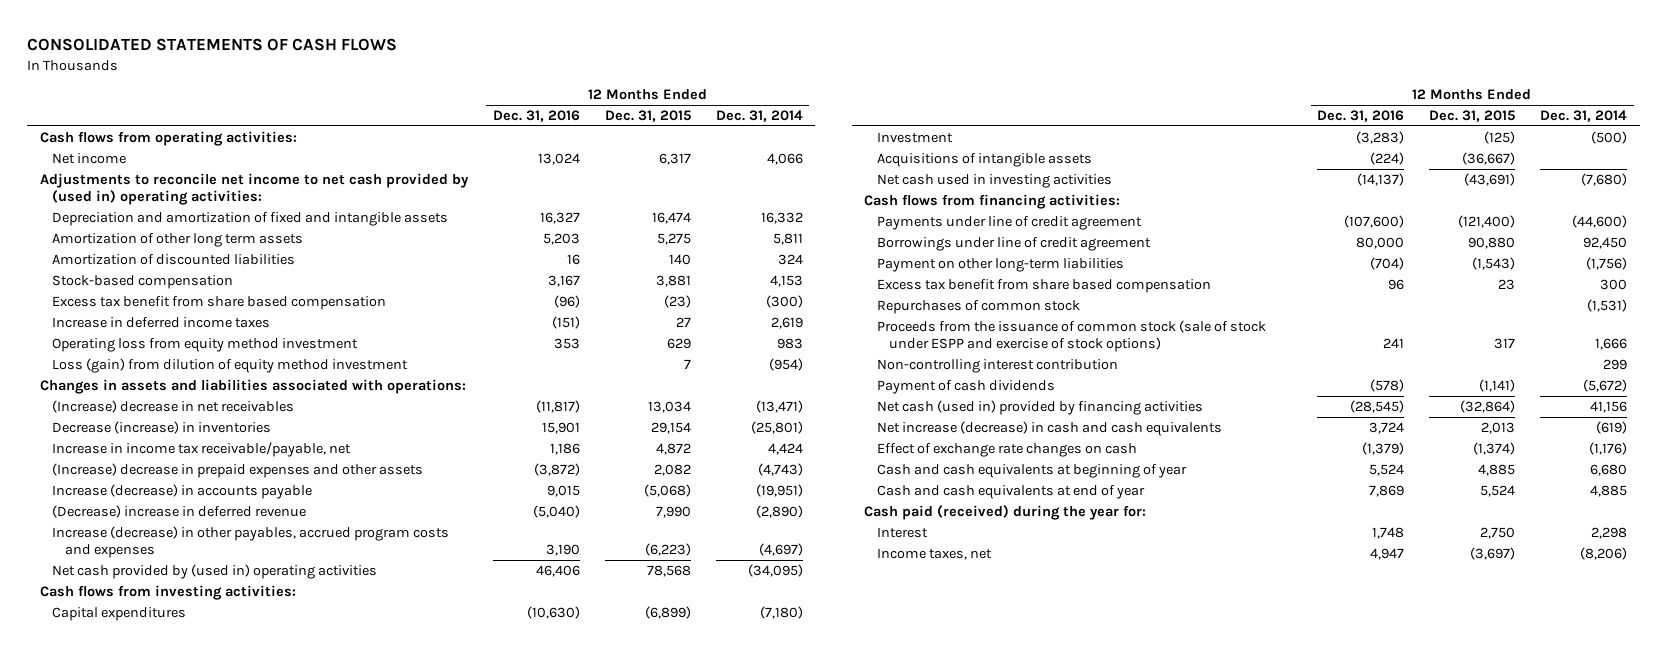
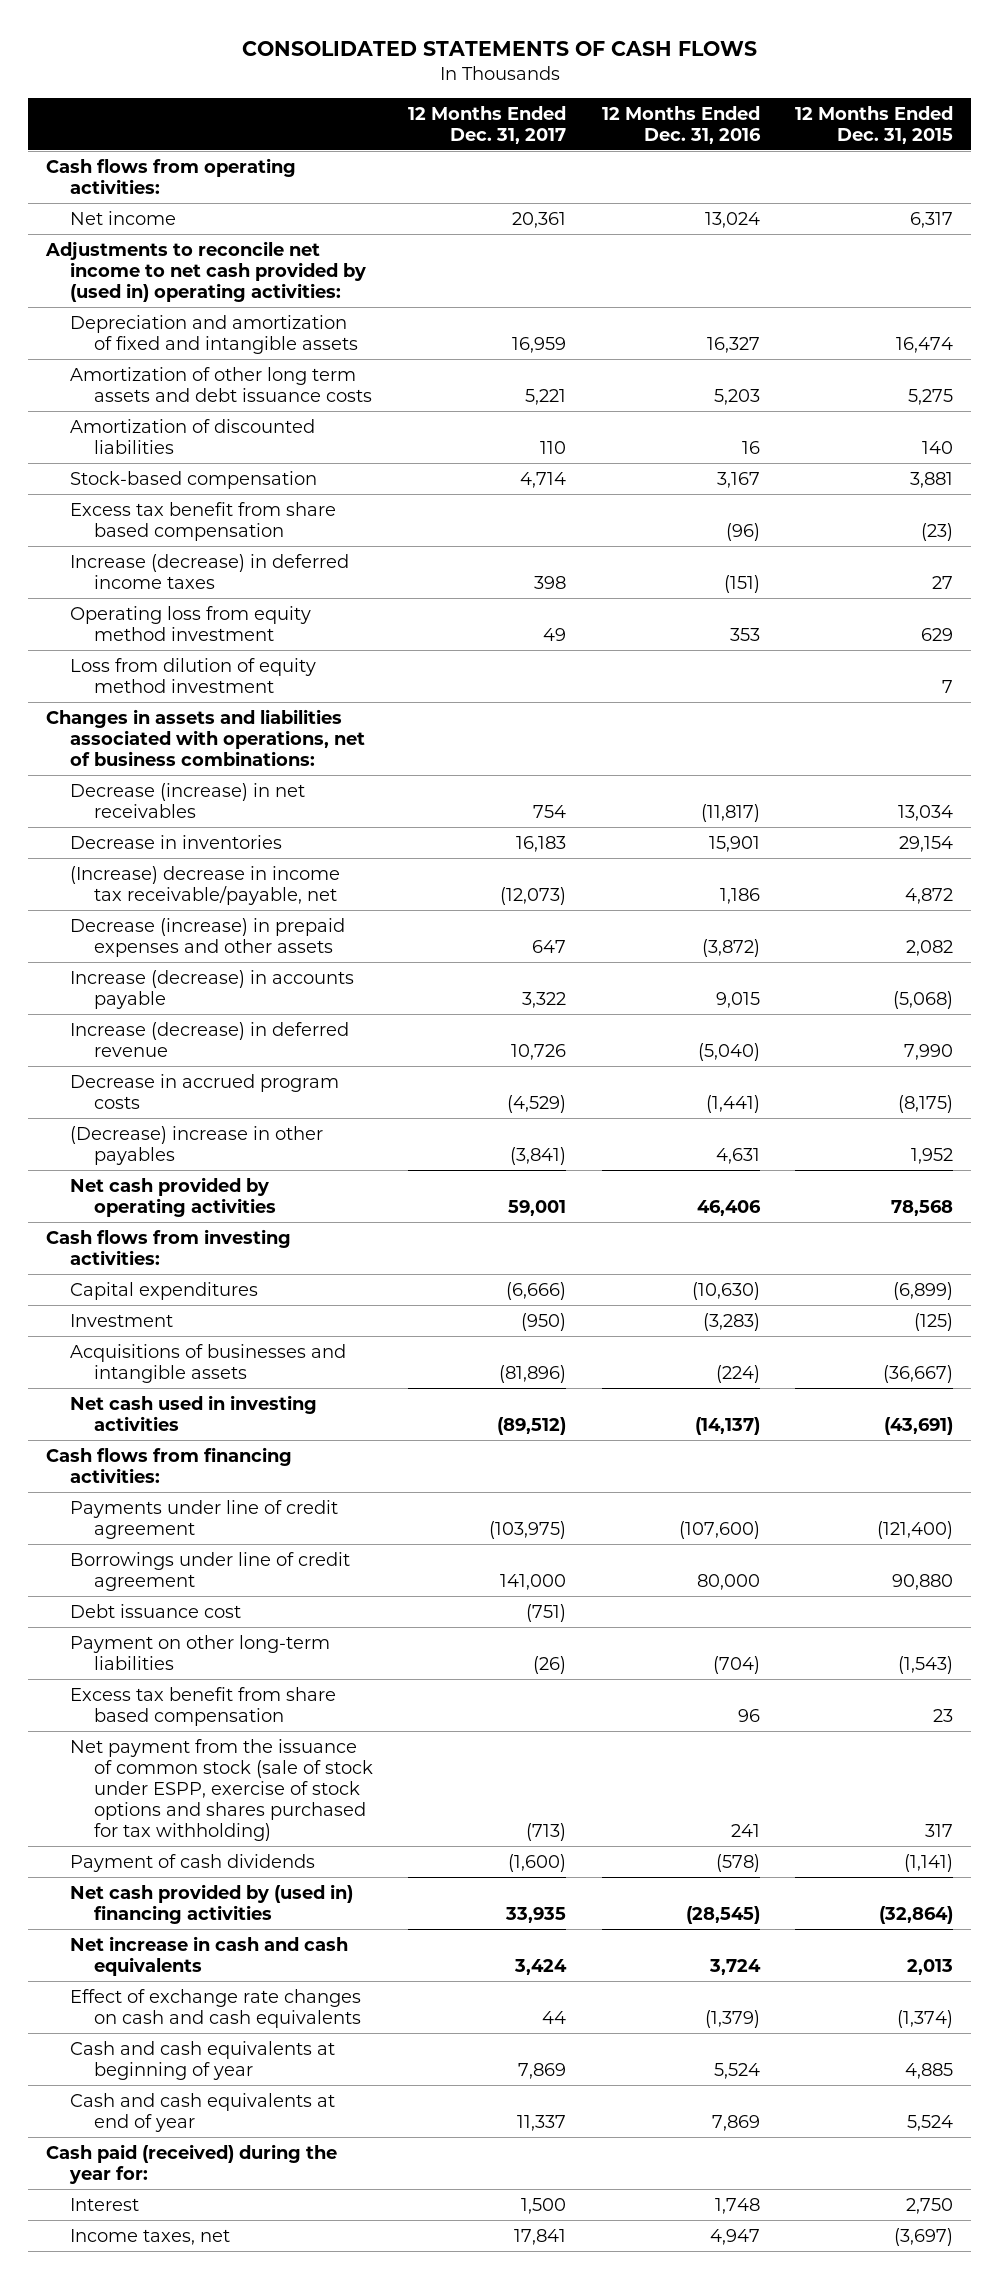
[715,110,803,123] Dec. 31, 2014 -> none
none -> [408,105,567,144] 12 Months Ended Dec. 31, 2017
[52,233,304,248] Amortization of other long term assets -> [70,366,373,402] Amortization of other long term assets and debt issuance costs
[52,317,271,329] Increase in deferred income taxes -> [70,553,350,589] Increase (decrease) in deferred income taxes
[52,358,409,374] Loss (gain) from dilution of equity method investment -> [70,657,317,693] Loss from dilution of equity method investment
[39,379,466,395] Changes in assets and liabilities associated with operations: -> [45,708,366,766] Changes in assets and liabilities associated with operations, net of business combinations:
[52,400,295,414] (Increase) decrease in net receivables -> [70,782,306,818] Decrease (increase) in net receivables
[52,421,272,435] Decrease (increase) in inventories -> [70,834,283,849] Decrease in inventories
[52,442,352,458] Increase in income tax receivable/payable, net -> [70,865,341,905] (Increase) decrease in income tax receivable/payable, net
[52,463,424,479] (Increase) decrease in prepaid expenses and other assets -> [70,917,346,957] Decrease (increase) in prepaid expenses and other assets
[52,505,307,519] (Decrease) increase in deferred revenue -> [70,1021,350,1057] Increase (decrease) in deferred revenue
none -> [70,1073,340,1109] Decrease in accrued program costs
[52,526,450,558] Increase (decrease) in other payables, accrued program costs and expenses -> [70,1125,324,1165] (Decrease) increase in other payables
[545,543,580,556] 3,190 -> [715,1147,760,1164] 4,631
[644,542,691,556] (6,223) -> [911,1147,954,1164] 1,952
[52,564,378,580] Net cash provided by (used in) operating activities -> [70,1176,277,1217] Net cash provided by operating activities
[876,153,1092,168] Acquisitions of intangible assets -> [70,1343,347,1383] Acquisitions of businesses and intangible assets
none -> [70,1603,242,1618] Debt issuance cost
[876,300,1080,315] Repurchases of common stock -> none
[876,359,1118,374] Non-controlling interest contribution -> none
[876,320,1266,352] Proceeds from the issuance of common stock (sale of stock under ESPP and exercise of stock options) -> [70,1738,374,1842] Net payment from the issuance of common stock (sale of stock under ESPP, exercise of stock options and shares purchased for tax withholding)
[876,400,1203,416] Net cash (used in) provided by financing activities -> [70,1883,354,1924] Net cash provided by (used in) financing activities
[876,421,1222,437] Net increase (decrease) in cash and cash equivalents -> [70,1935,349,1976] Net increase in cash and cash equivalents
[876,443,1137,458] Effect of exchange rate changes on cash -> [70,1988,362,2028] Effect of exchange rate changes on cash and cash equivalents

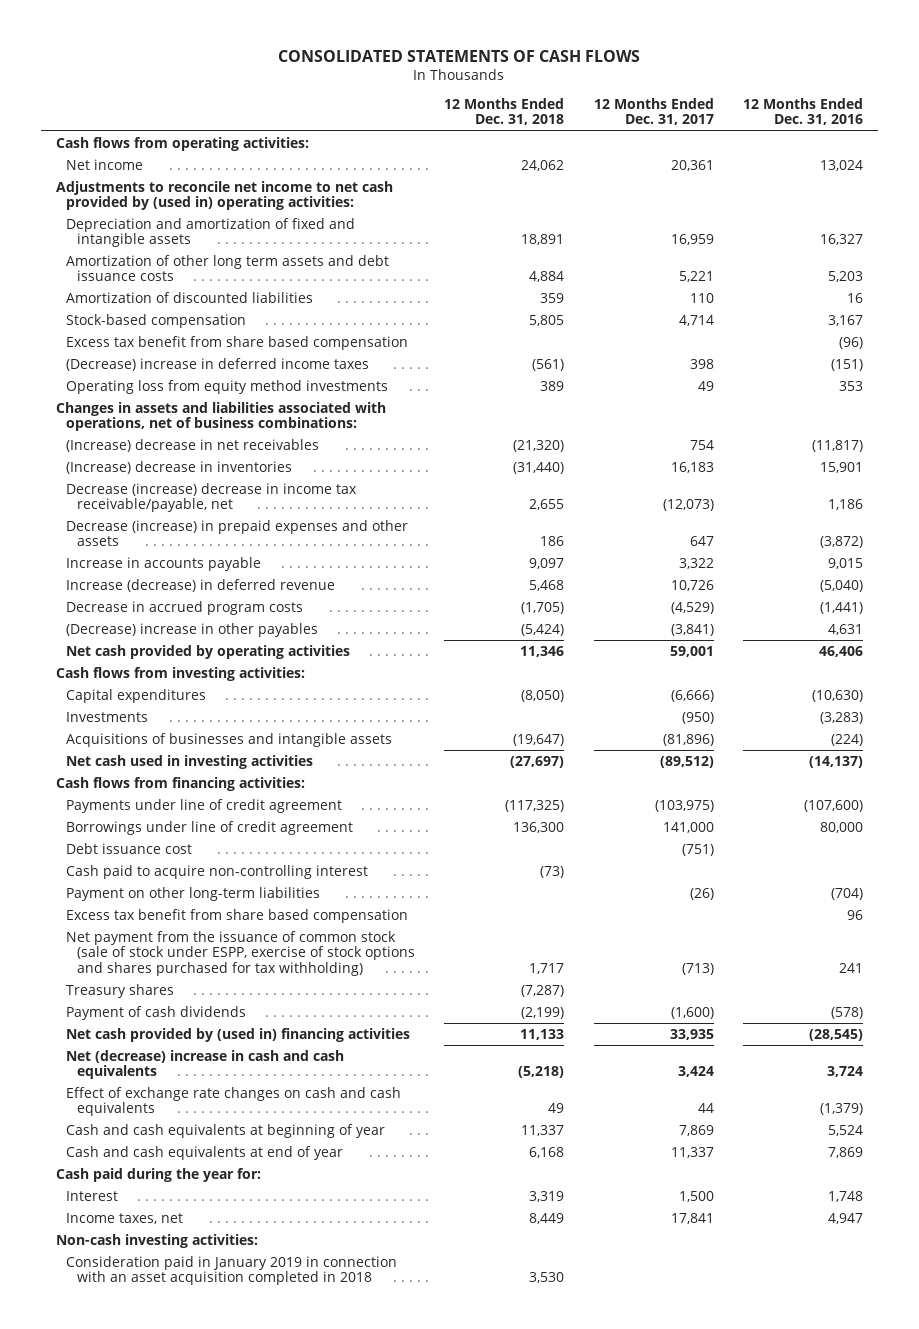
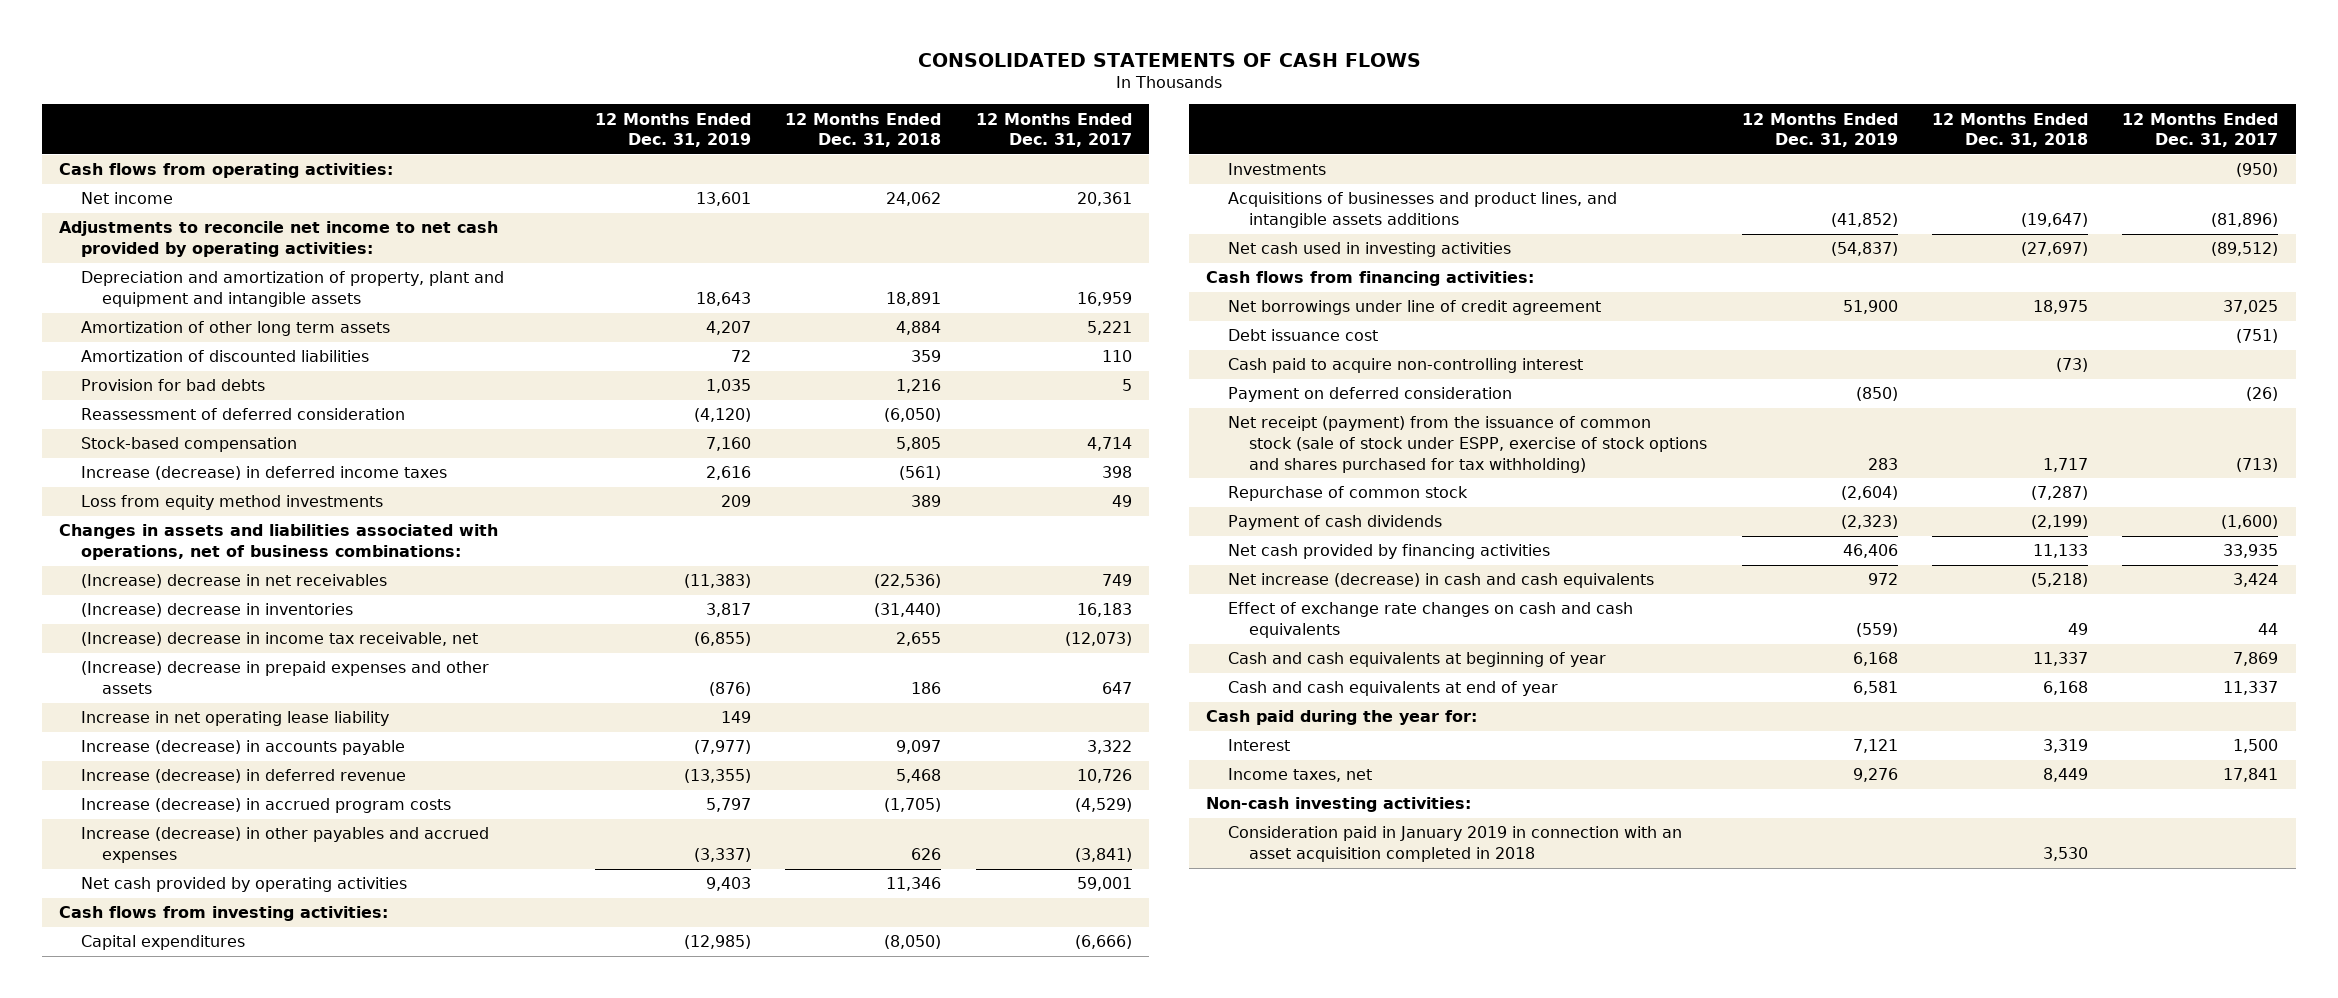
[743,97,864,126] 12 Months Ended Dec. 31, 2016 -> none
none -> [594,112,751,148] 12 Months Ended Dec. 31, 2019
[55,180,393,211] Adjustments to reconcile net income to net cash provided by (used in) operating activities: -> [59,221,499,257] Adjustments to reconcile net income to net cash provided by operating activities:
[66,217,356,248] Depreciation and amortization of fixed and intangible assets -> [80,271,504,307] Depreciation and amortization of property, plant and equipment and intangible assets
[66,254,390,282] Amortization of other long term assets and debt issuance costs -> [80,321,390,337] Amortization of other long term assets
none -> [80,379,265,392] Provision for bad debts
none -> [80,408,405,421] Reassessment of deferred consideration
[66,335,409,350] Excess tax benefit from share based compensation -> none
[66,357,370,371] (Decrease) increase in deferred income taxes -> [80,466,447,481] Increase (decrease) in deferred income taxes
[66,379,389,394] Operating loss from equity method investments -> [80,495,383,511] Loss from equity method investments
[513,439,565,452] (21,320) -> [874,574,942,589] (22,536)
[689,439,714,450] 754 -> [1101,574,1132,587] 749
[66,482,358,513] Decrease (increase) decrease in income tax receivable/payable, net -> [80,632,478,647] (Increase) decrease in income tax receivable, net
[66,519,409,547] Decrease (increase) in prepaid expenses and other assets -> [80,661,489,694] (Increase) decrease in prepaid expenses and other assets
none -> [80,711,389,727] Increase in net operating lease liability
[66,556,262,571] Increase in accounts payable -> [80,740,405,756] Increase (decrease) in accounts payable
[66,600,304,615] Decrease in accrued program costs -> [80,798,451,814] Increase (decrease) in accrued program costs
[66,622,319,637] (Decrease) increase in other payables -> [80,827,489,863] Increase (decrease) in other payables and accrued expenses
[521,623,565,636] (5,424) -> [911,847,942,860] 626
[66,732,393,747] Acquisitions of businesses and intangible assets -> [1227,192,1617,228] Acquisitions of businesses and product lines, and intangible assets additions
[66,820,354,835] Borrowings under line of credit agreement -> none
[66,798,343,813] Payments under line of credit agreement -> [1227,300,1601,316] Net borrowings under line of credit agreement
[505,799,565,812] (117,325) -> [2032,300,2088,315] 18,975
[654,799,714,812] (103,975) -> [2223,300,2279,315] 37,025
[66,886,321,901] Payment on other long-term liabilities -> none
[66,908,409,923] Excess tax benefit from share based compensation -> none
none -> [1227,387,1512,403] Payment on deferred consideration
[66,930,415,976] Net payment from the issuance of common stock (sale of stock under ESPP, exercise of stock options and shares purchased for tax withholding) -> [1227,416,1708,473] Net receipt (payment) from the issuance of common stock (sale of stock under ESPP, exercise of stock options and shares purchased for tax withholding)
[66,983,175,998] Treasury shares -> [1227,486,1468,502] Repurchase of common stock
[66,1027,411,1042] Net cash provided by (used in) financing activities -> [1227,544,1550,560] Net cash provided by financing activities
[66,1049,345,1080] Net (decrease) increase in cash and cash equivalents -> [1227,573,1654,589] Net increase (decrease) in cash and cash equivalents

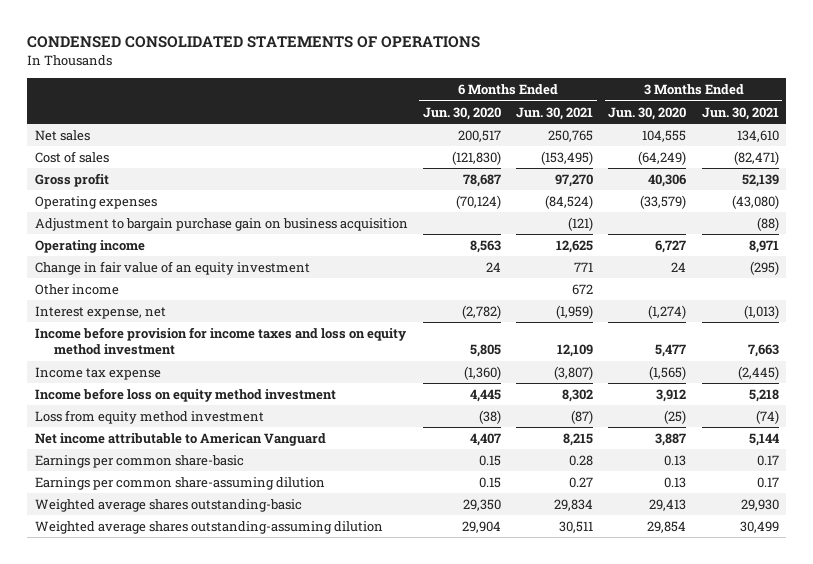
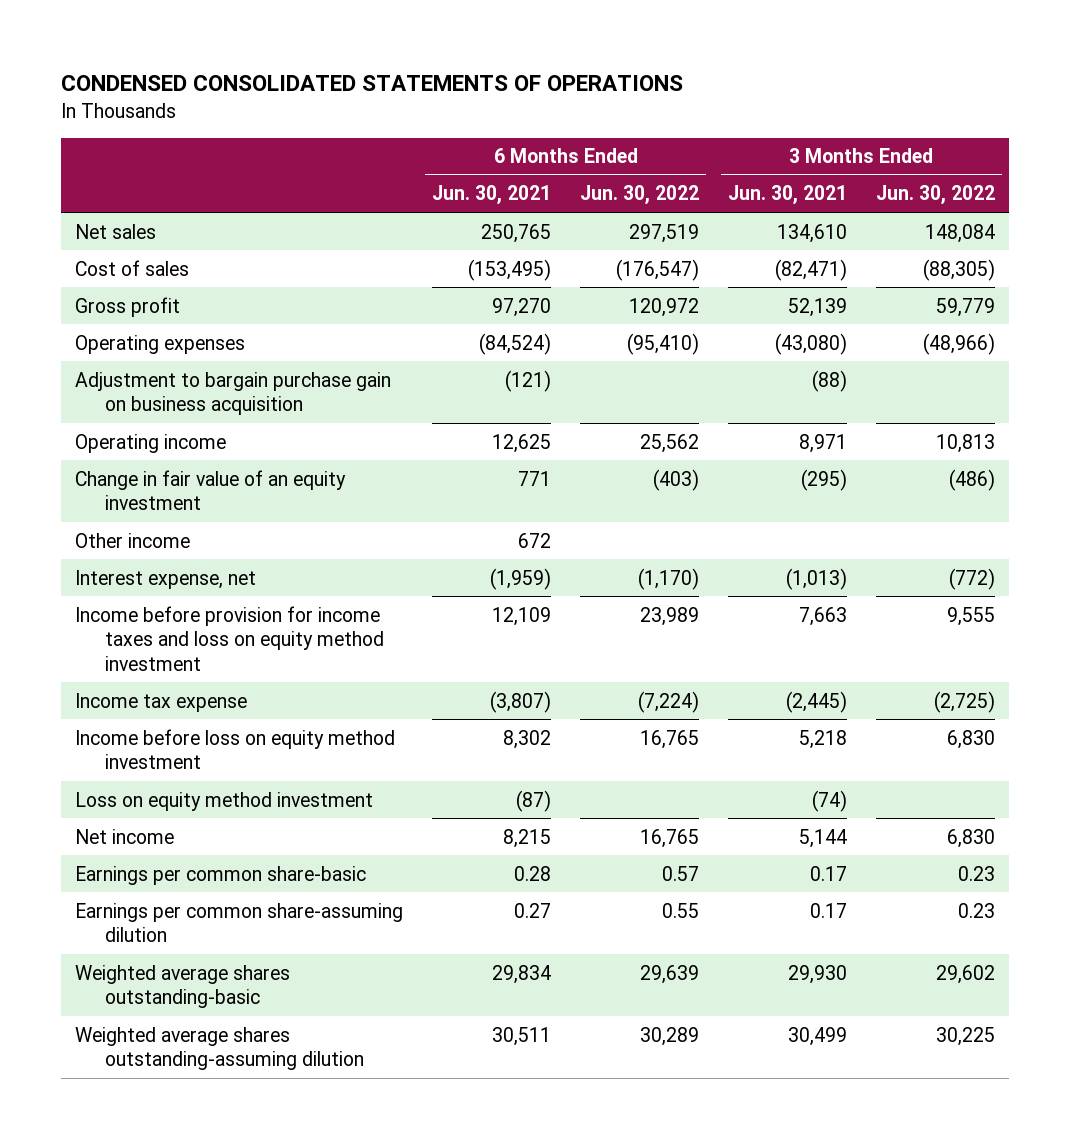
[422,106,501,120] Jun. 30, 2020 -> none
[608,106,687,120] Jun. 30, 2020 -> none
none -> [580,185,700,206] Jun. 30, 2022
none -> [875,185,995,206] Jun. 30, 2022
[34,409,264,424] Loss from equity method investment -> [75,791,374,811] Loss on equity method investment
[34,432,326,446] Net income attributable to American Vanguard -> [75,828,175,844] Net income

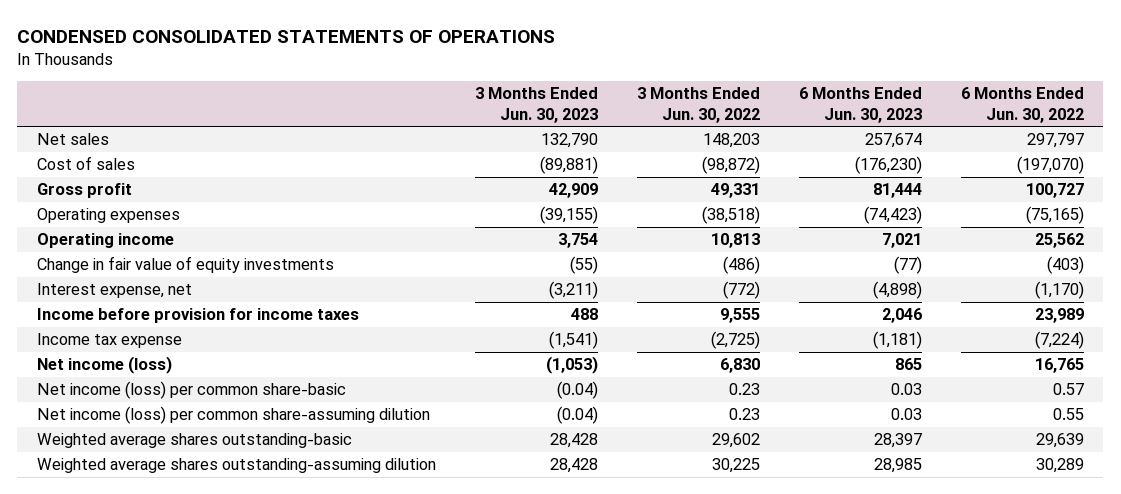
[432,185,552,206] Jun. 30, 2021 -> none
[727,185,847,206] Jun. 30, 2021 -> none
none -> [474,87,598,123] 3 Months Ended Jun. 30, 2023
none -> [798,87,922,123] 6 Months Ended Jun. 30, 2023
[75,371,392,416] Adjustment to bargain purchase gain on business acquisition -> none
[629,223,700,243] 297,519 -> [1026,133,1084,149] 297,797
[924,223,995,243] 148,084 -> [702,133,760,149] 148,203
[616,258,700,281] (176,547) -> [1016,156,1084,175] (197,070)
[922,258,995,281] (88,305) -> [701,156,760,175] (98,872)
[629,297,700,317] 120,972 -> [1025,183,1084,199] 100,727
[935,297,995,317] 59,779 -> [710,183,760,199] 49,331
[627,332,700,355] (95,410) -> [1025,206,1084,225] (75,165)
[922,332,995,355] (48,966) -> [701,206,760,225] (38,518)
[75,532,191,548] Other income -> none
[75,469,347,511] Change in fair value of an equity investment -> [36,256,334,274] Change in fair value of equity investments
[75,605,385,671] Income before provision for income taxes and loss on equity method investment -> [36,308,359,324] Income before provision for income taxes
[75,728,396,770] Income before loss on equity method investment -> none
[75,791,374,811] Loss on equity method investment -> none
[75,828,175,844] Net income -> [36,356,172,375] Net income (loss)
[75,865,367,885] Earnings per common share-basic -> [36,381,346,400] Net income (loss) per common share-basic
[75,902,404,943] Earnings per common share-assuming dilution -> [36,406,430,425] Net income (loss) per common share-assuming dilution

